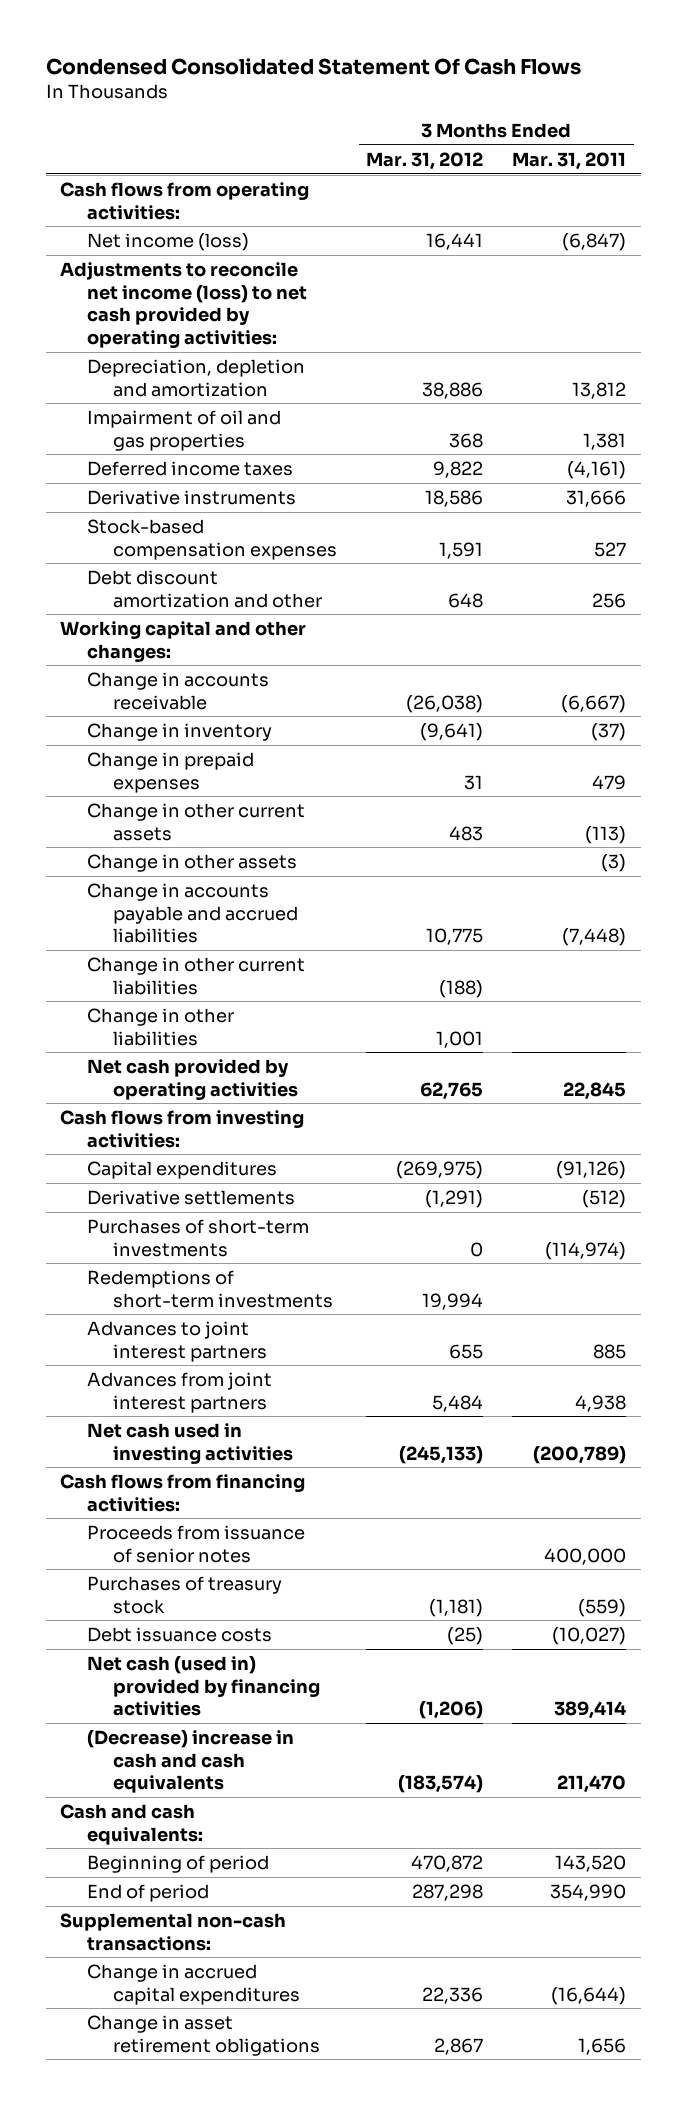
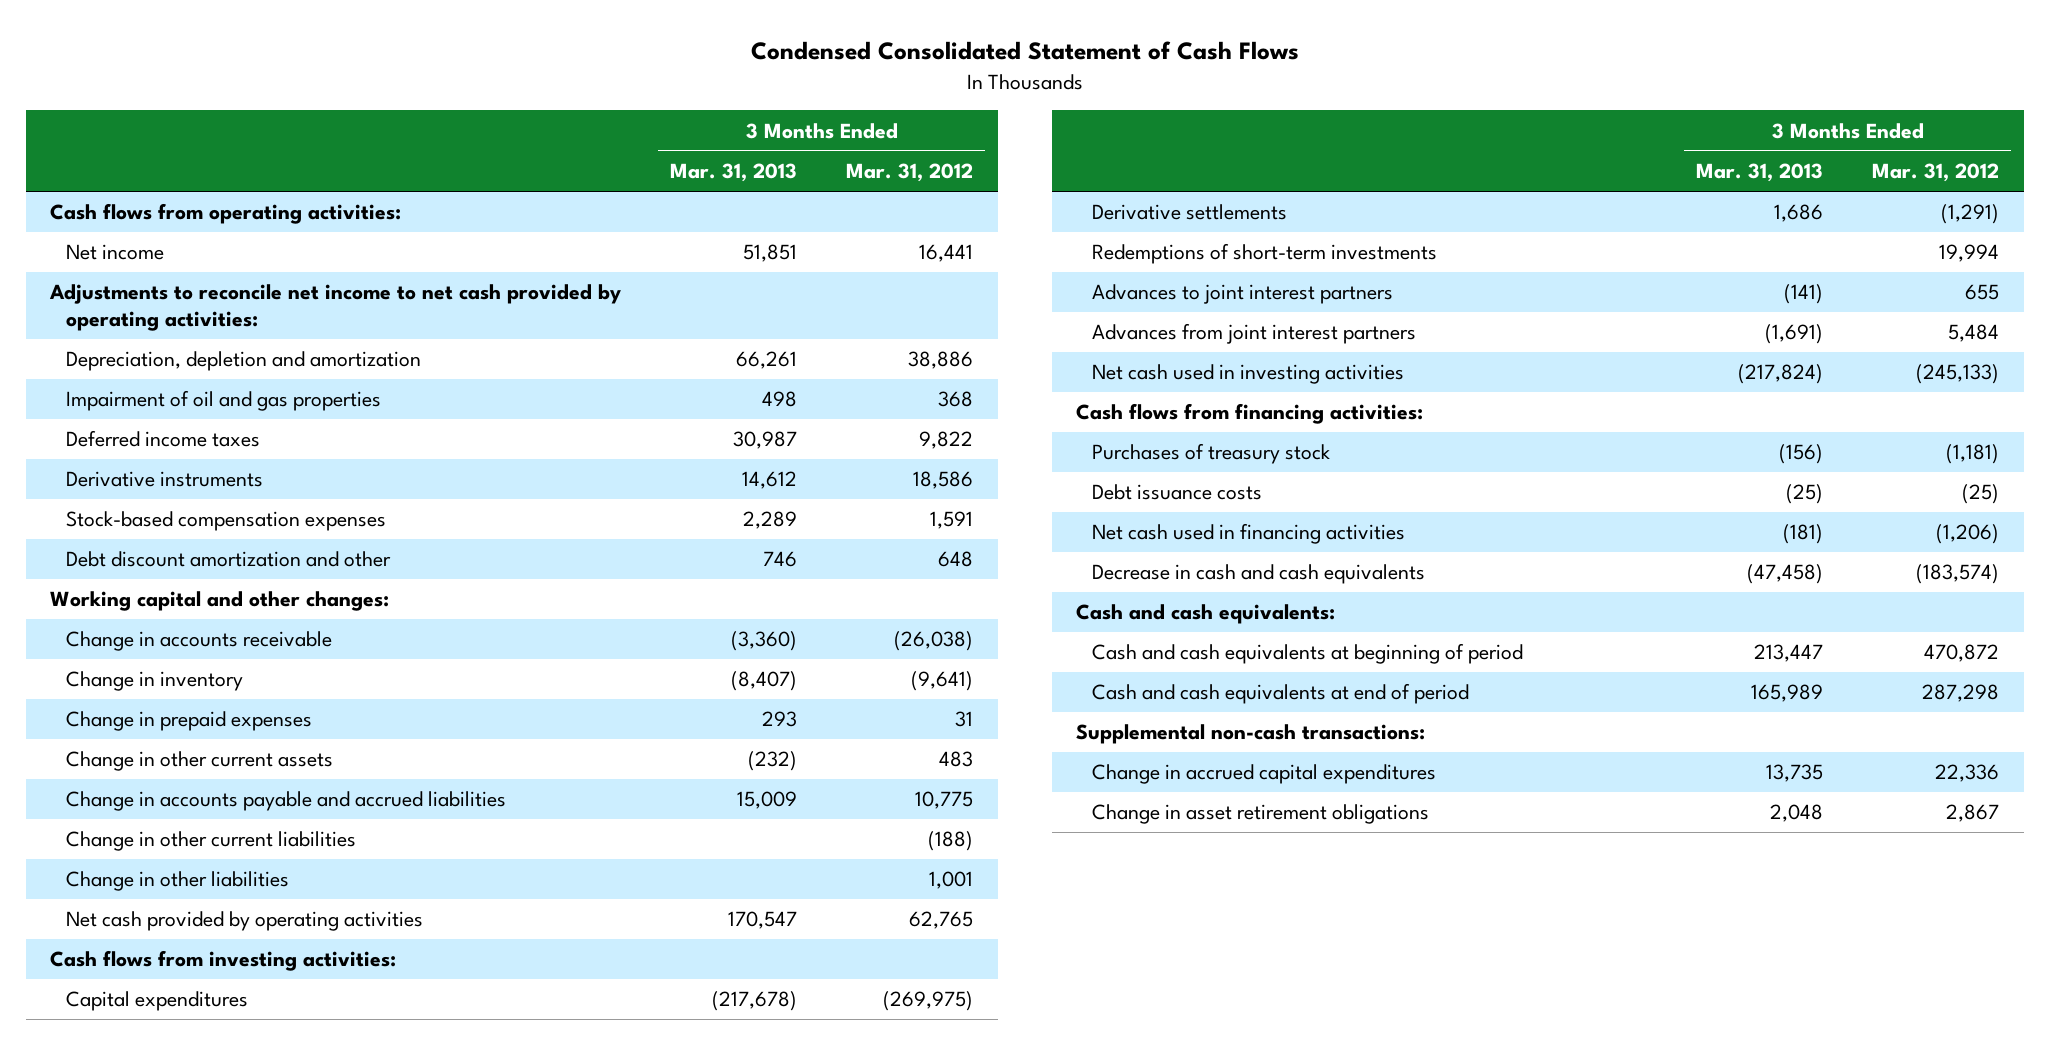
[45,57,581,75] Condensed Consolidated Statement Of Cash Flows -> [750,41,1299,61] Condensed Consolidated Statement of Cash Flows
[512,151,627,170] Mar. 31, 2011 -> none
none -> [670,163,798,183] Mar. 31, 2013
[86,232,249,251] Net income (loss) -> [66,244,165,261] Net income
[60,261,307,348] Adjustments to reconcile net income (loss) to net cash provided by operating activities: -> [49,284,622,332] Adjustments to reconcile net income to net cash provided by operating activities:
[86,853,297,872] Change in other assets -> none
[86,1218,309,1257] Purchases of short-term investments -> none
[86,1524,305,1563] Proceeds from issuance of senior notes -> none
[86,1655,320,1717] Net cash (used in) provided by financing activities -> [1092,523,1406,545] Net cash used in financing activities
[86,1729,294,1794] (Decrease) increase in cash and cash equivalents -> [1092,564,1426,585] Decrease in cash and cash equivalents
[86,1854,269,1873] Beginning of period -> [1092,643,1524,665] Cash and cash equivalents at beginning of period
[86,1883,209,1902] End of period -> [1092,683,1470,705] Cash and cash equivalents at end of period

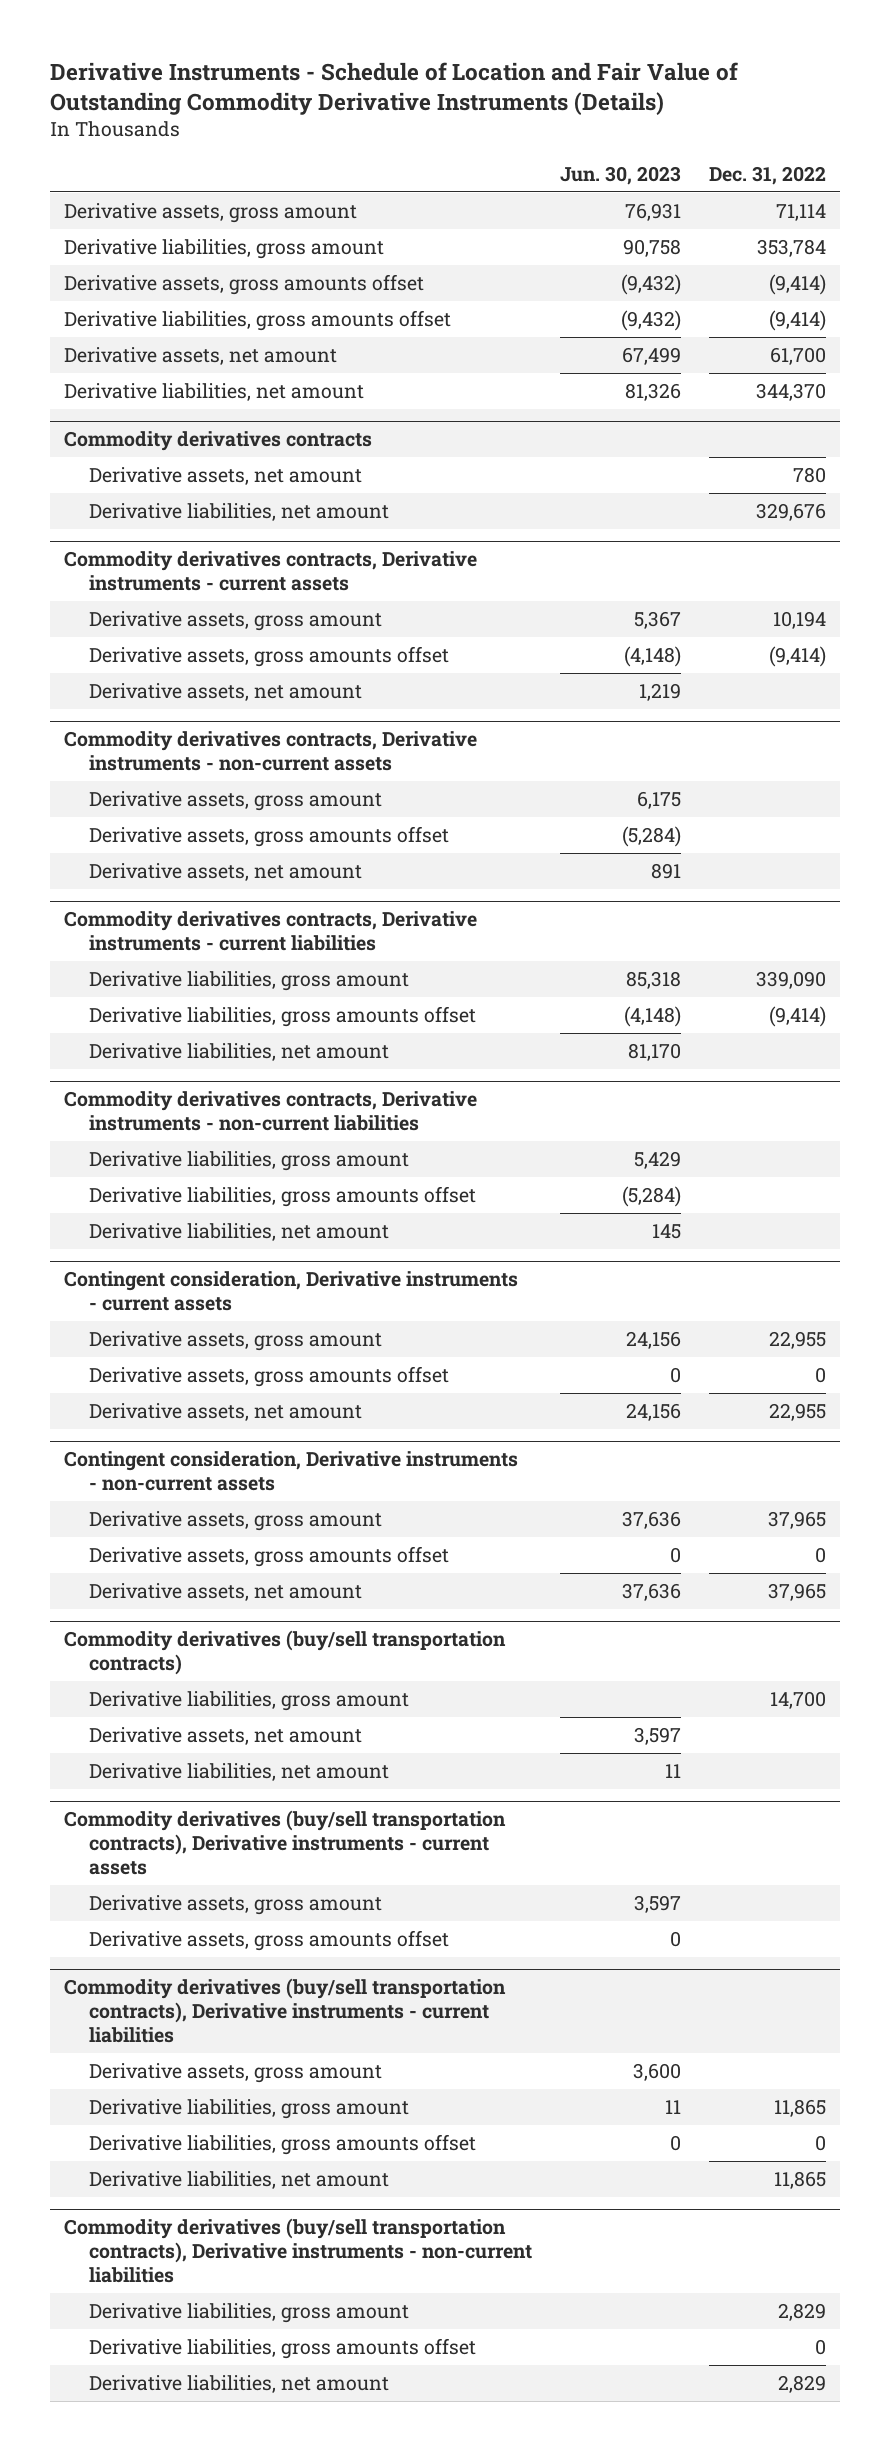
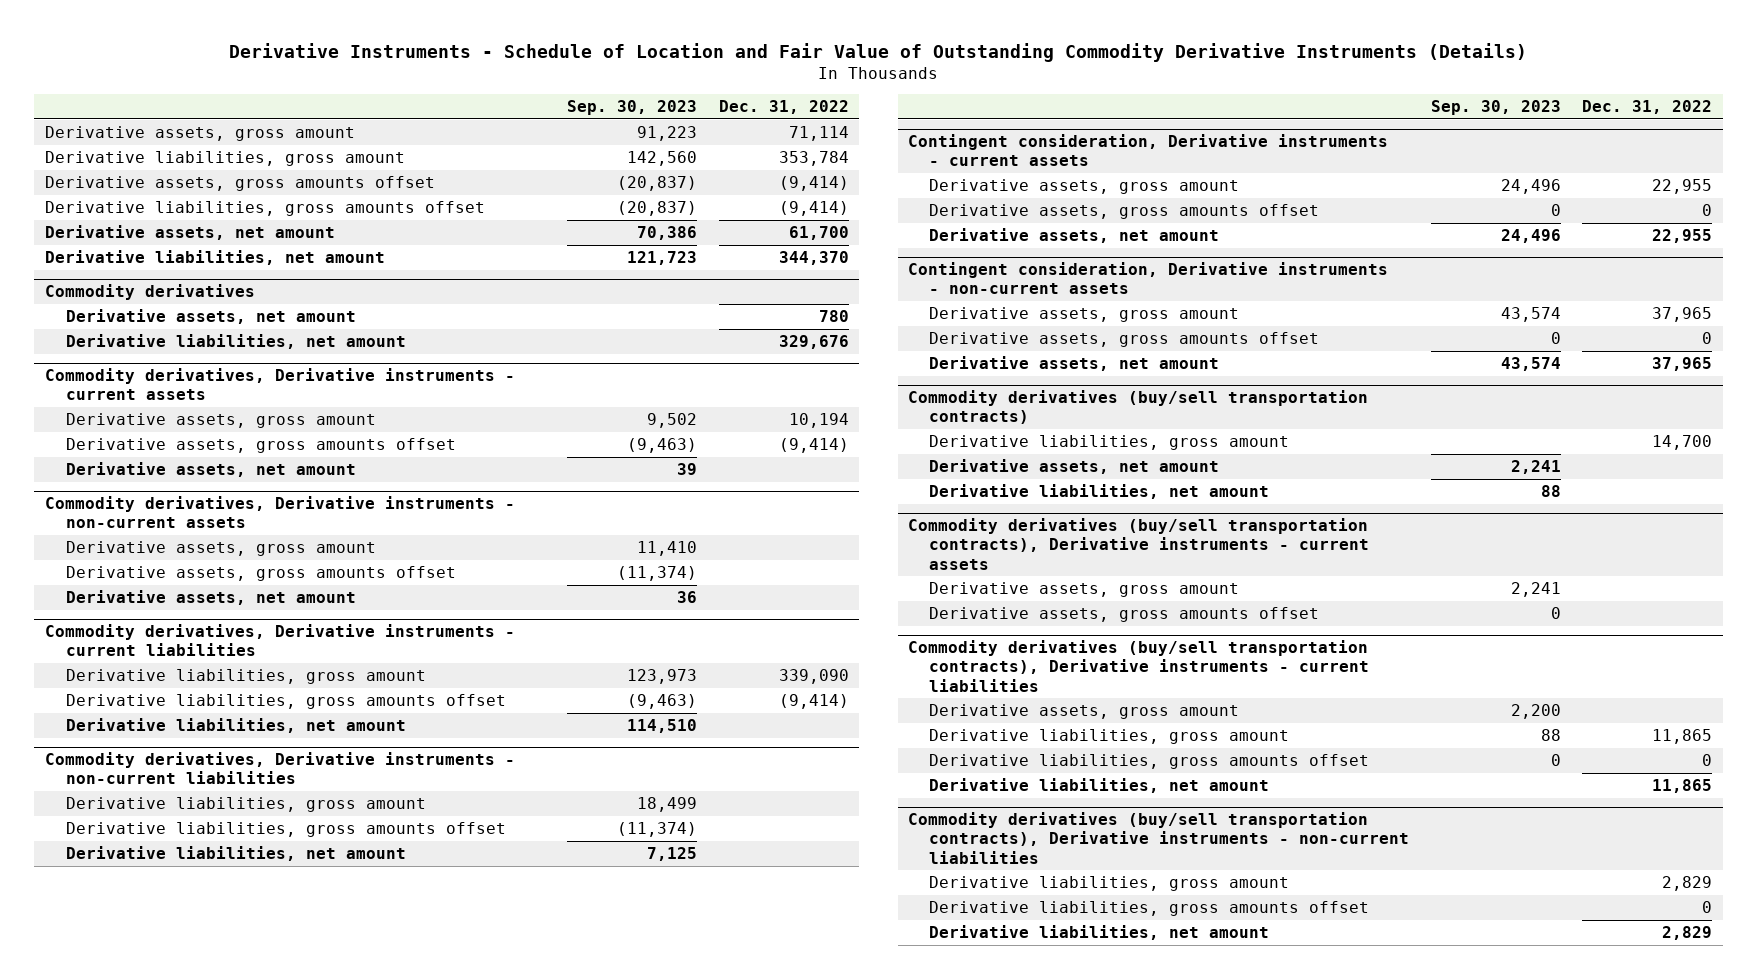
[560,165,682,185] Jun. 30, 2023 -> none
none -> [567,100,698,116] Sep. 30, 2023
[64,431,373,452] Commodity derivatives contracts -> [44,284,255,301] Commodity derivatives
[64,551,478,592] Commodity derivatives contracts, Derivative instruments - current assets -> [44,368,515,401] Commodity derivatives, Derivative instruments - current assets
[64,731,478,772] Commodity derivatives contracts, Derivative instruments - non-current assets -> [44,496,515,529] Commodity derivatives, Derivative instruments - non-current assets
[64,911,478,952] Commodity derivatives contracts, Derivative instruments - current liabilities -> [44,624,515,657] Commodity derivatives, Derivative instruments - current liabilities
[64,1091,478,1132] Commodity derivatives contracts, Derivative instruments - non-current liabilities -> [44,752,515,785] Commodity derivatives, Derivative instruments - non-current liabilities

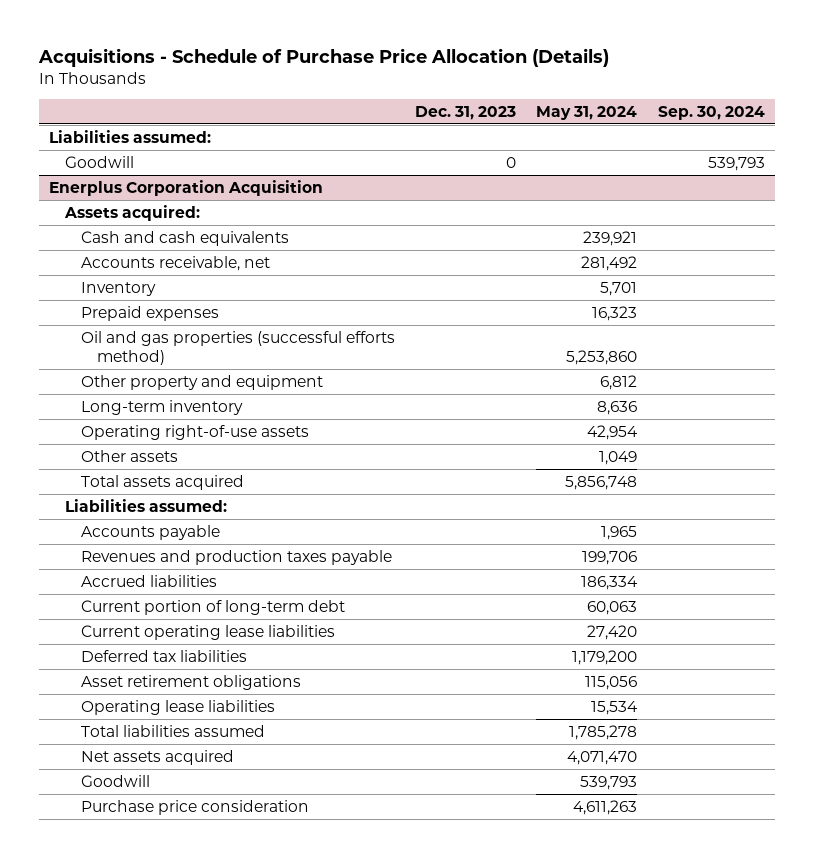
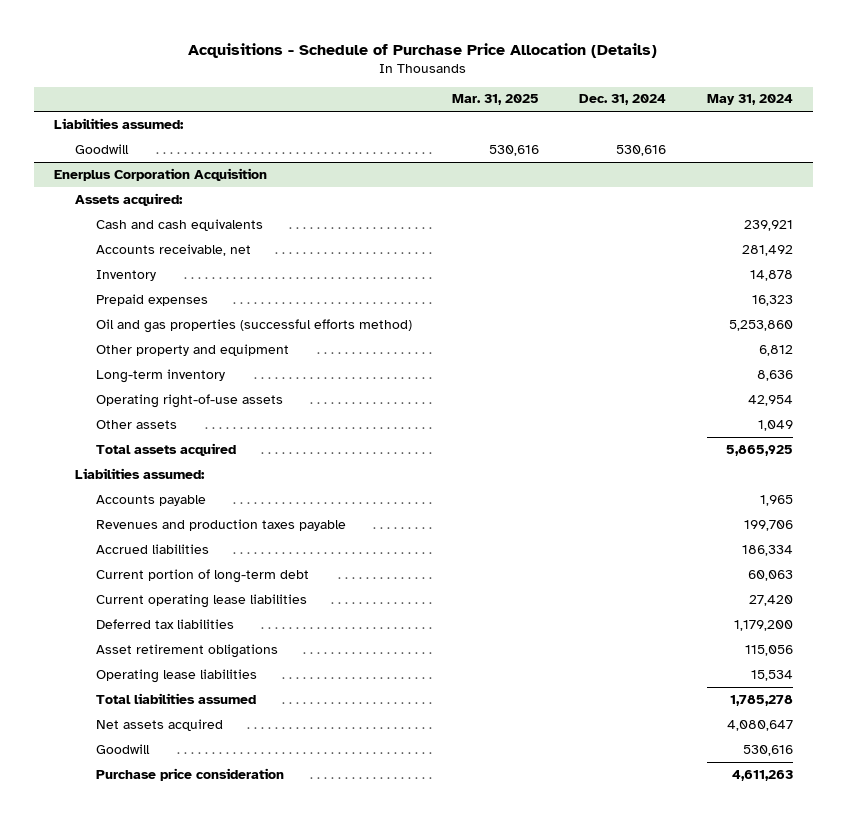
[415,105,517,120] Dec. 31, 2023 -> none
[657,105,765,120] Sep. 30, 2024 -> none
none -> [452,94,540,106] Mar. 31, 2025
none -> [579,94,667,106] Dec. 31, 2024
[600,281,638,296] 5,701 -> [749,269,793,281] 14,878
[565,475,638,490] 5,856,748 -> [725,444,793,456] 5,865,925
[567,750,638,765] 4,071,470 -> [726,719,793,731] 4,080,647
[580,775,638,790] 539,793 -> [742,744,793,756] 530,616

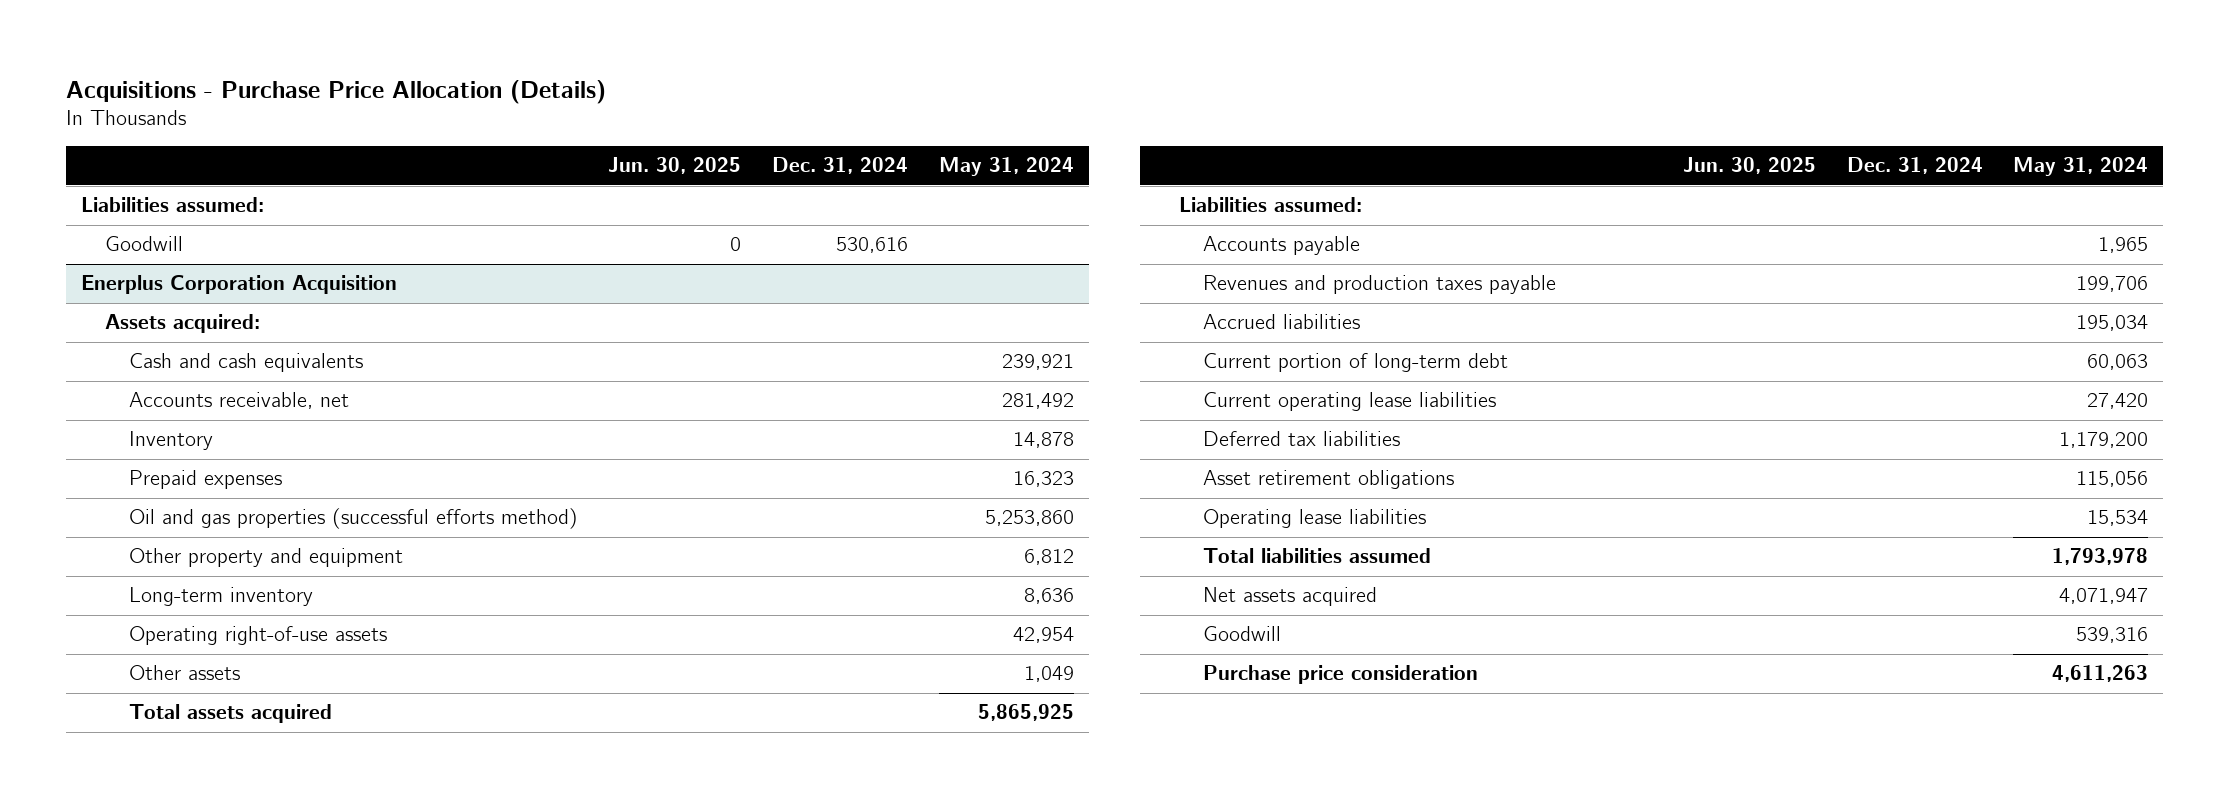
[188,42,658,58] Acquisitions - Schedule of Purchase Price Allocation (Details) -> [65,79,606,104] Acquisitions - Purchase Price Allocation (Details)
[452,94,540,106] Mar. 31, 2025 -> none
none -> [608,157,742,175] Jun. 30, 2025
[741,544,793,556] 186,334 -> [2076,315,2149,332] 195,034
[729,694,793,706] 1,785,278 -> [2052,548,2149,566] 1,793,978
[726,719,793,731] 4,080,647 -> [2059,588,2149,605] 4,071,947
[742,744,793,756] 530,616 -> [2076,627,2149,644] 539,316

